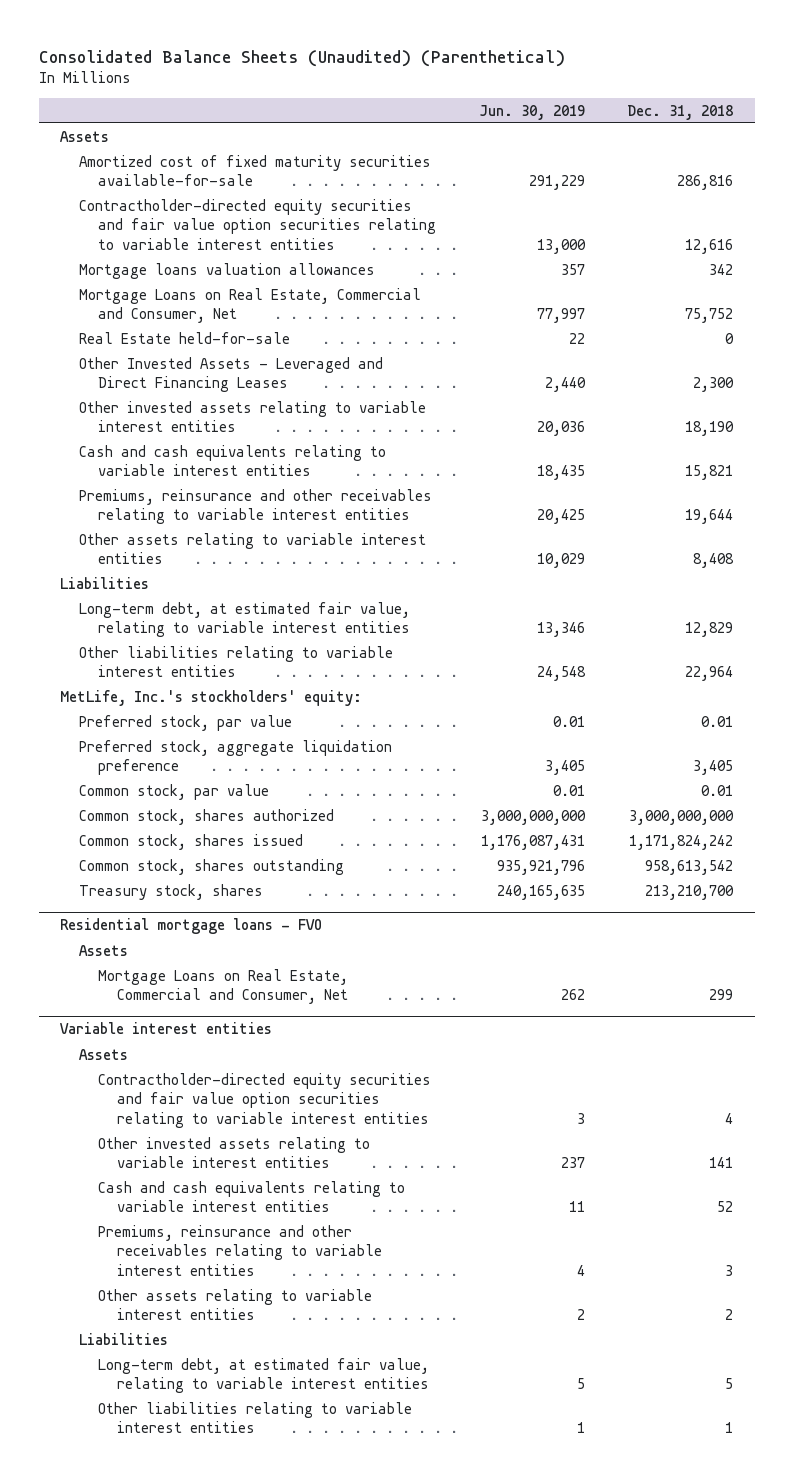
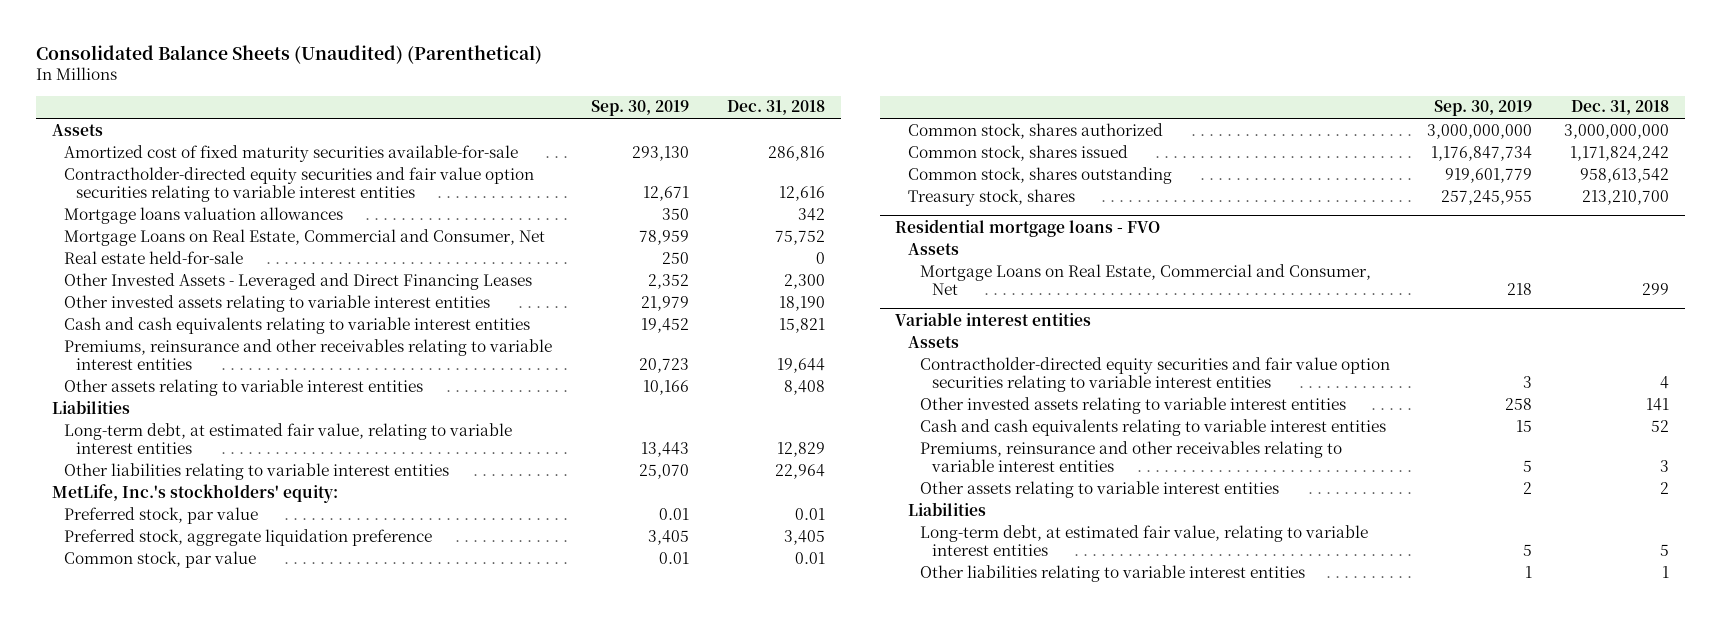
[478,104,585,120] Jun. 30, 2019 -> none
none -> [590,100,689,117] Sep. 30, 2019
[79,331,291,344] Real Estate held-for-sale -> [63,250,243,264] Real estate held-for-sale

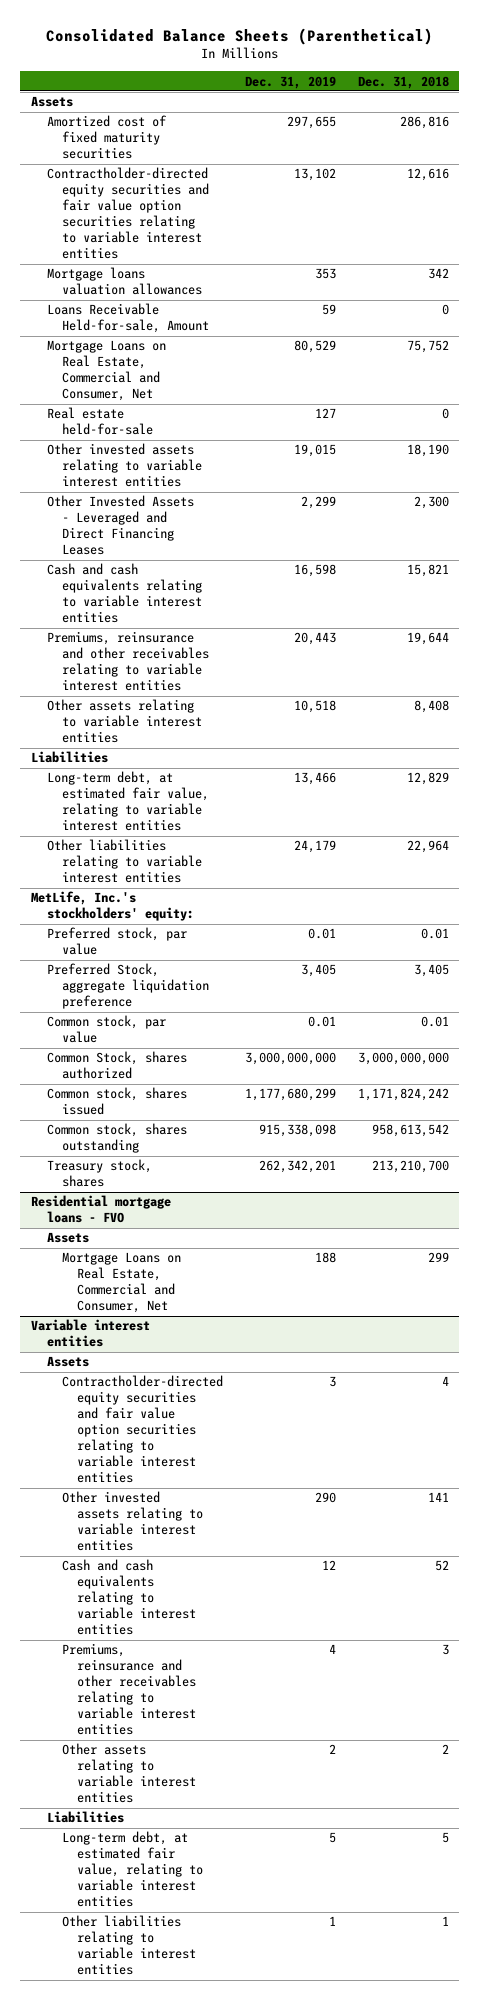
[35,44,542,64] Consolidated Balance Sheets (Unaudited) (Parenthetical) -> [45,27,433,45] Consolidated Balance Sheets (Parenthetical)
[590,100,689,117] Sep. 30, 2019 -> none
none -> [244,75,336,89] Dec. 31, 2019
[63,144,518,162] Amortized cost of fixed maturity securities available-for-sale -> [46,115,167,160] Amortized cost of fixed maturity securities
none -> [46,303,209,334] Loans Receivable Held-for-sale, Amount
[63,272,532,290] Other Invested Assets - Leveraged and Direct Financing Leases -> [46,495,194,556] Other Invested Assets - Leveraged and Direct Financing Leases
[63,528,432,546] Preferred stock, aggregate liquidation preference -> [46,963,209,1010] Preferred Stock, aggregate liquidation preference
[907,122,1163,139] Common stock, shares authorized -> [46,1051,187,1080] Common Stock, shares authorized

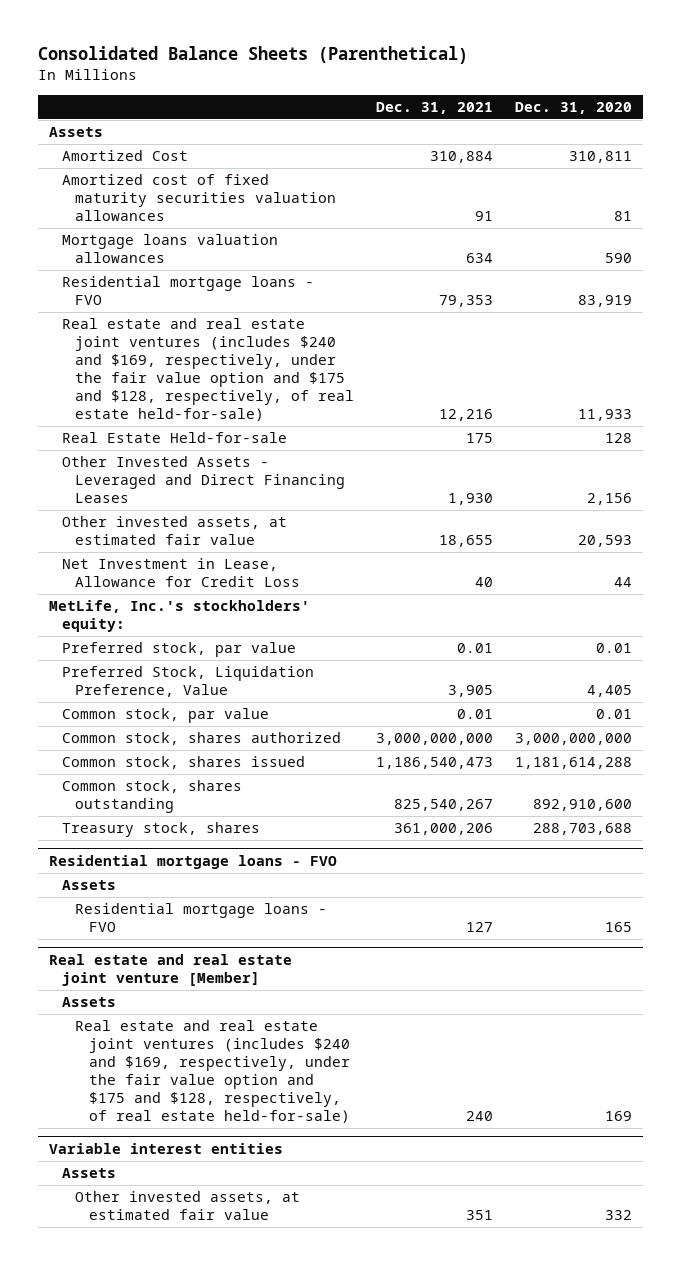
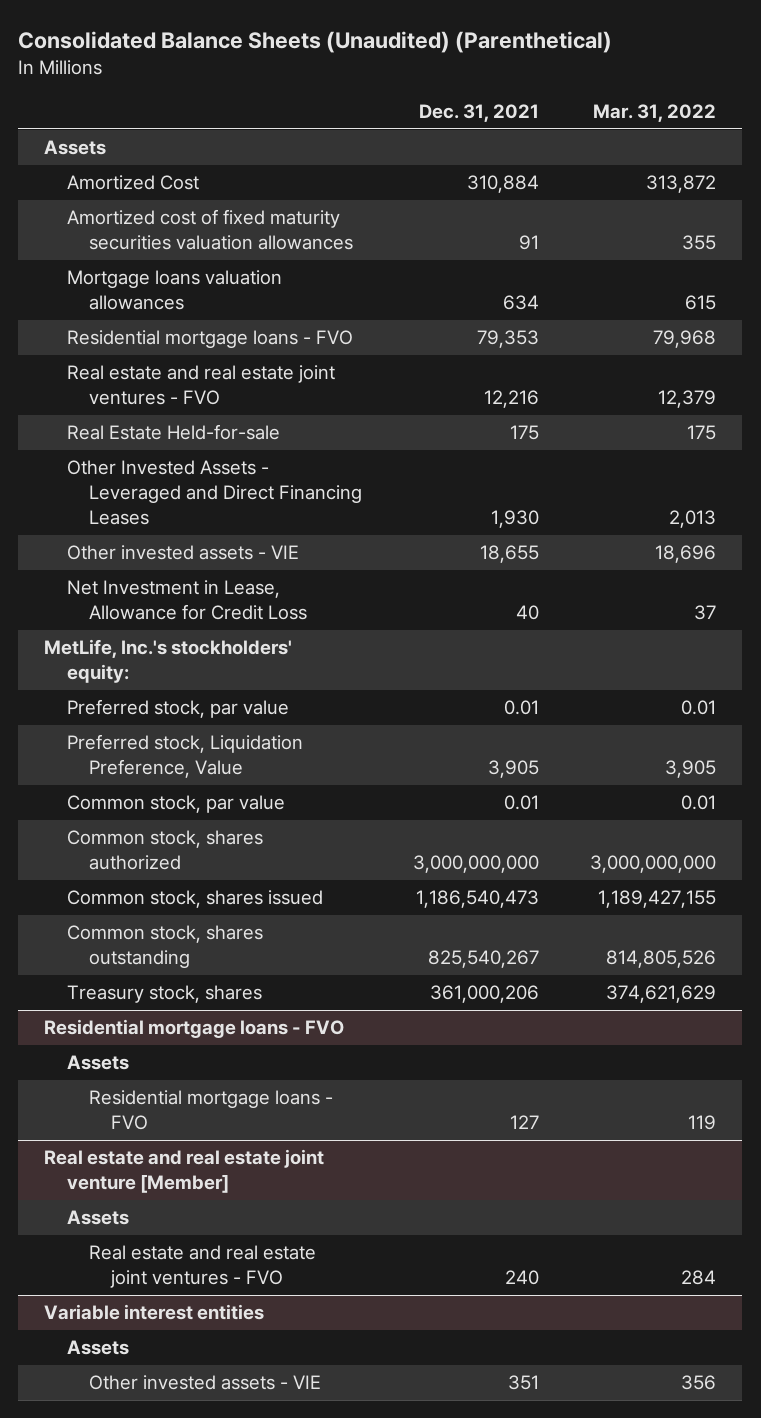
[37,46,468,65] Consolidated Balance Sheets (Parenthetical) -> [18,31,613,54] Consolidated Balance Sheets (Unaudited) (Parenthetical)
[514,102,632,115] Dec. 31, 2020 -> none
none -> [593,103,717,122] Mar. 31, 2022
[61,318,355,422] Real estate and real estate joint ventures (includes $240 and $169, respectively, under the fair value option and $175 and $128, respectively, of real estate held-for-sale) -> [66,365,335,406] Real estate and real estate joint ventures - FVO
[61,516,287,546] Other invested assets, at estimated fair value -> [66,545,299,561] Other invested assets - VIE
[61,666,314,698] Preferred Stock, Liquidation Preference, Value -> [66,734,303,779] Preferred stock, Liquidation Preference, Value
[75,1020,350,1124] Real estate and real estate joint ventures (includes $240 and $169, respectively, under the fair value option and $175 and $128, respectively, of real estate held-for-sale) -> [88,1245,316,1289] Real estate and real estate joint ventures - FVO
[75,1191,301,1221] Other invested assets, at estimated fair value -> [88,1375,321,1391] Other invested assets - VIE

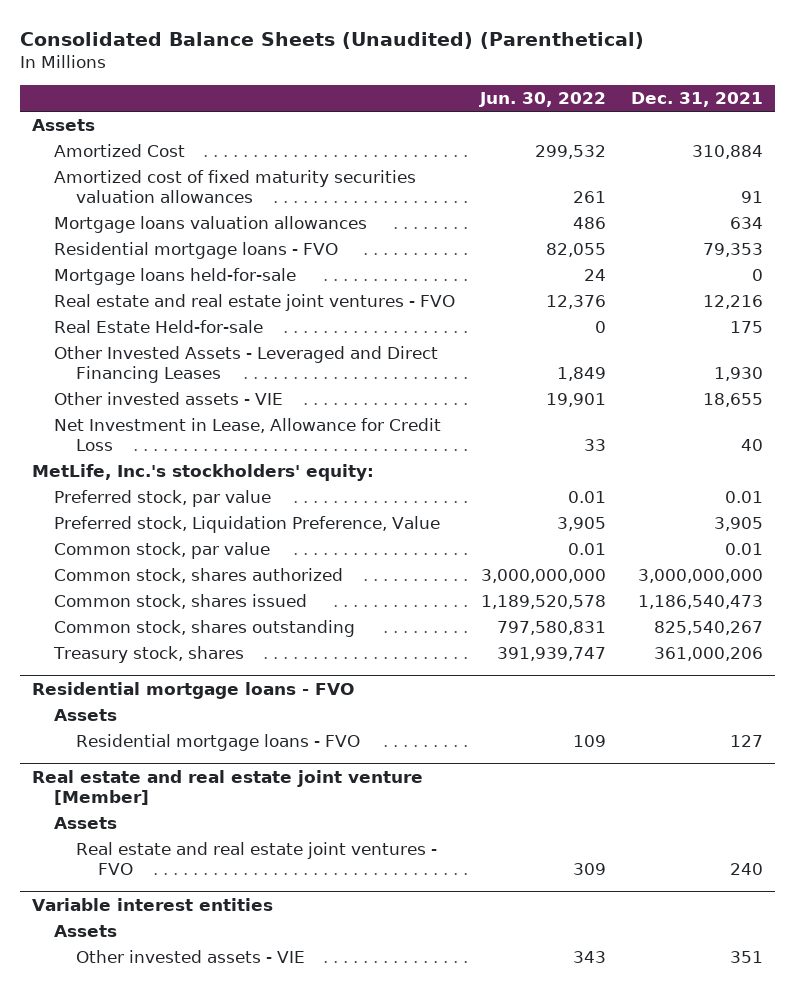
[593,103,717,122] Mar. 31, 2022 -> none
none -> [478,92,606,108] Jun. 30, 2022
none -> [54,268,297,286] Mortgage loans held-for-sale

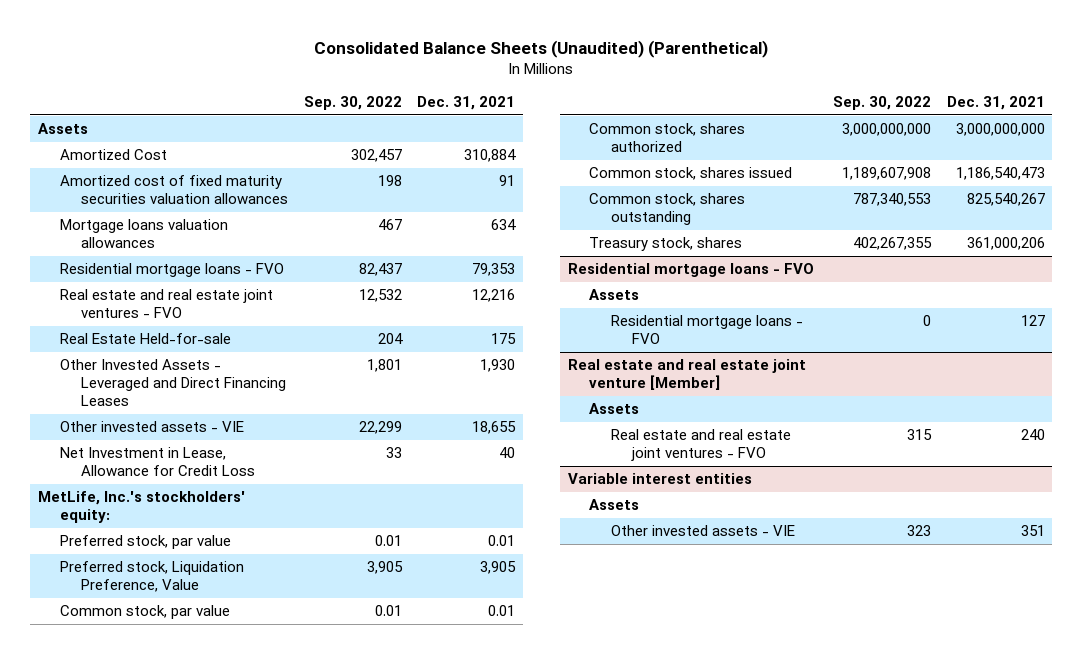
[478,92,606,108] Jun. 30, 2022 -> none
none -> [303,95,402,110] Sep. 30, 2022
[54,268,297,286] Mortgage loans held-for-sale -> none

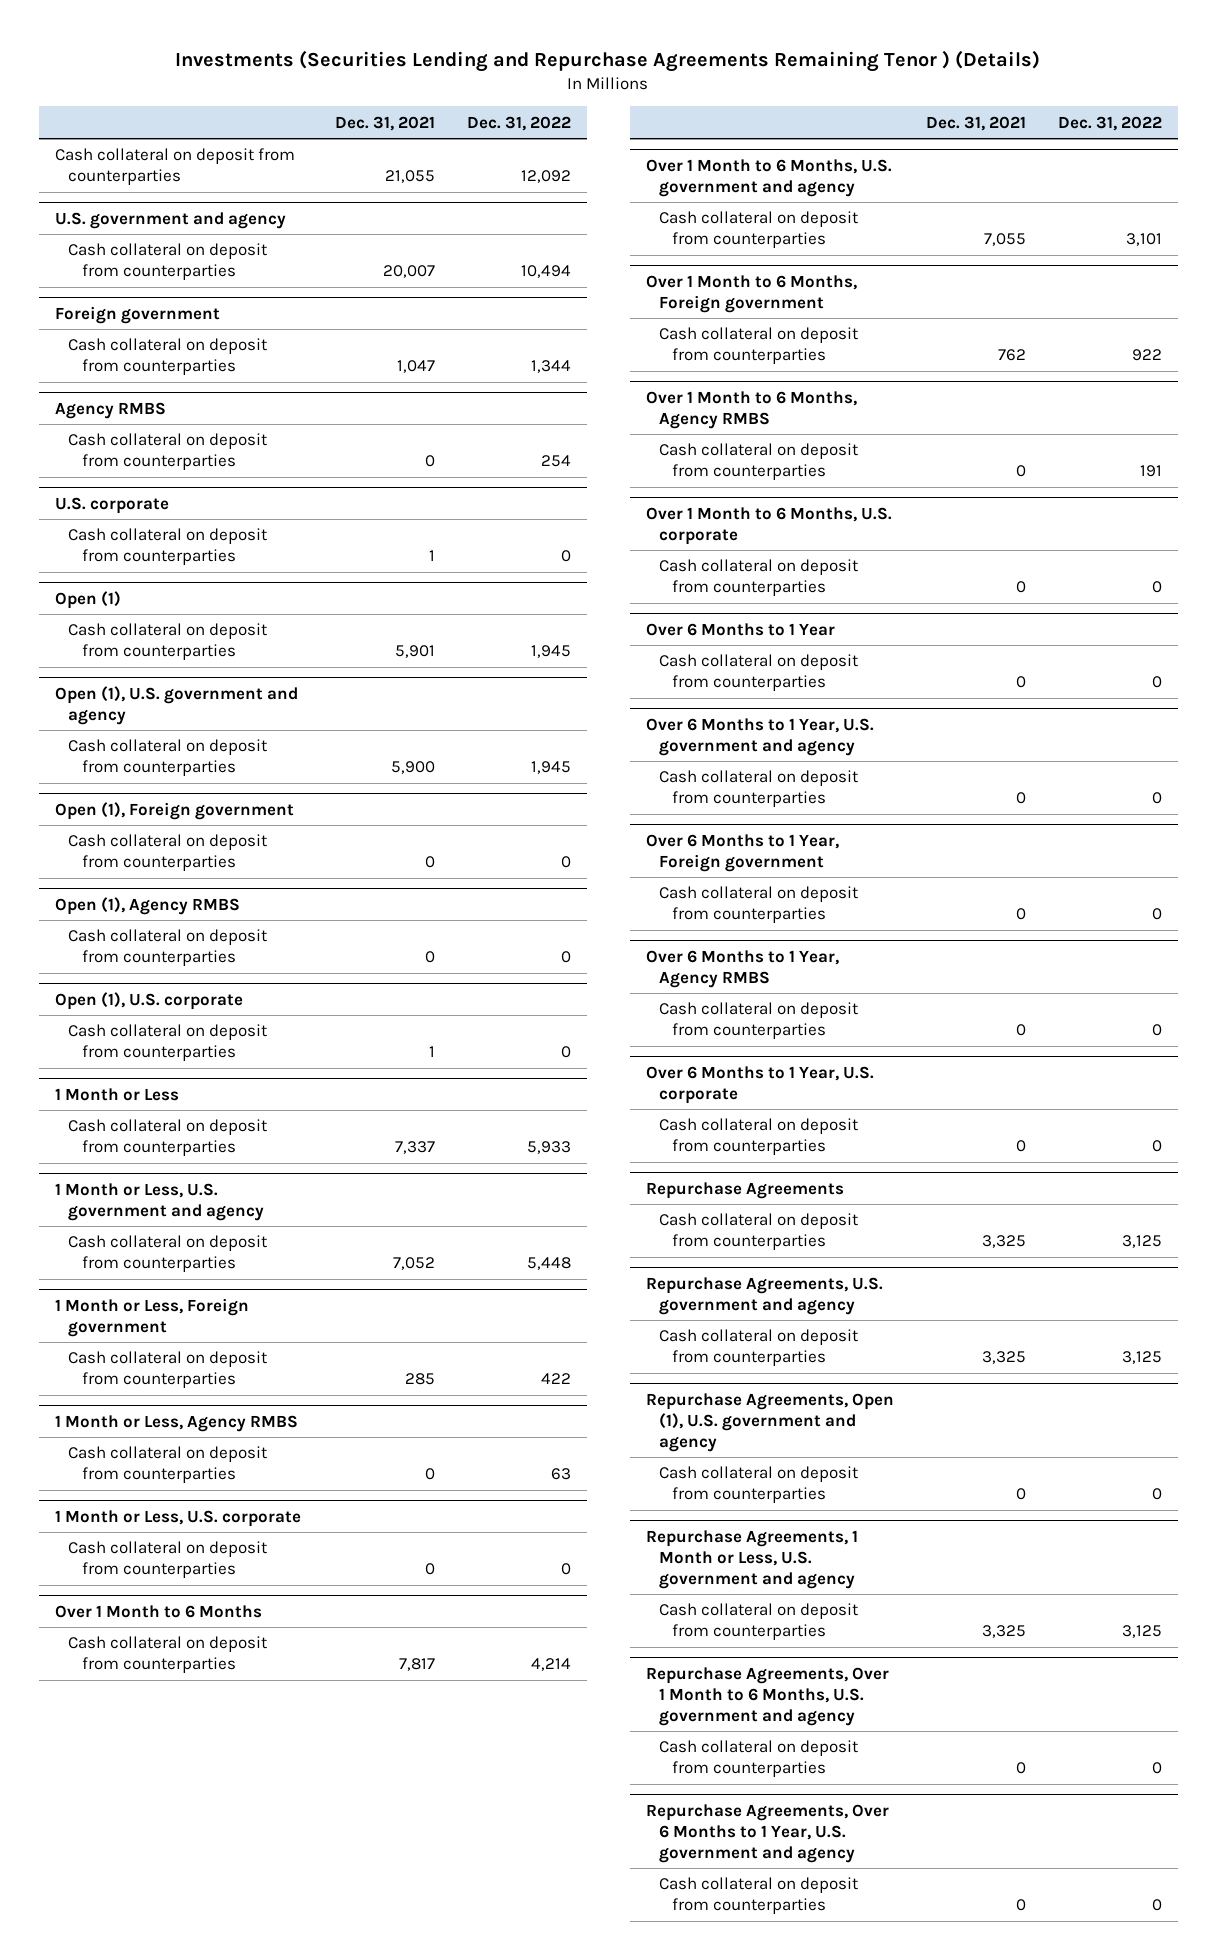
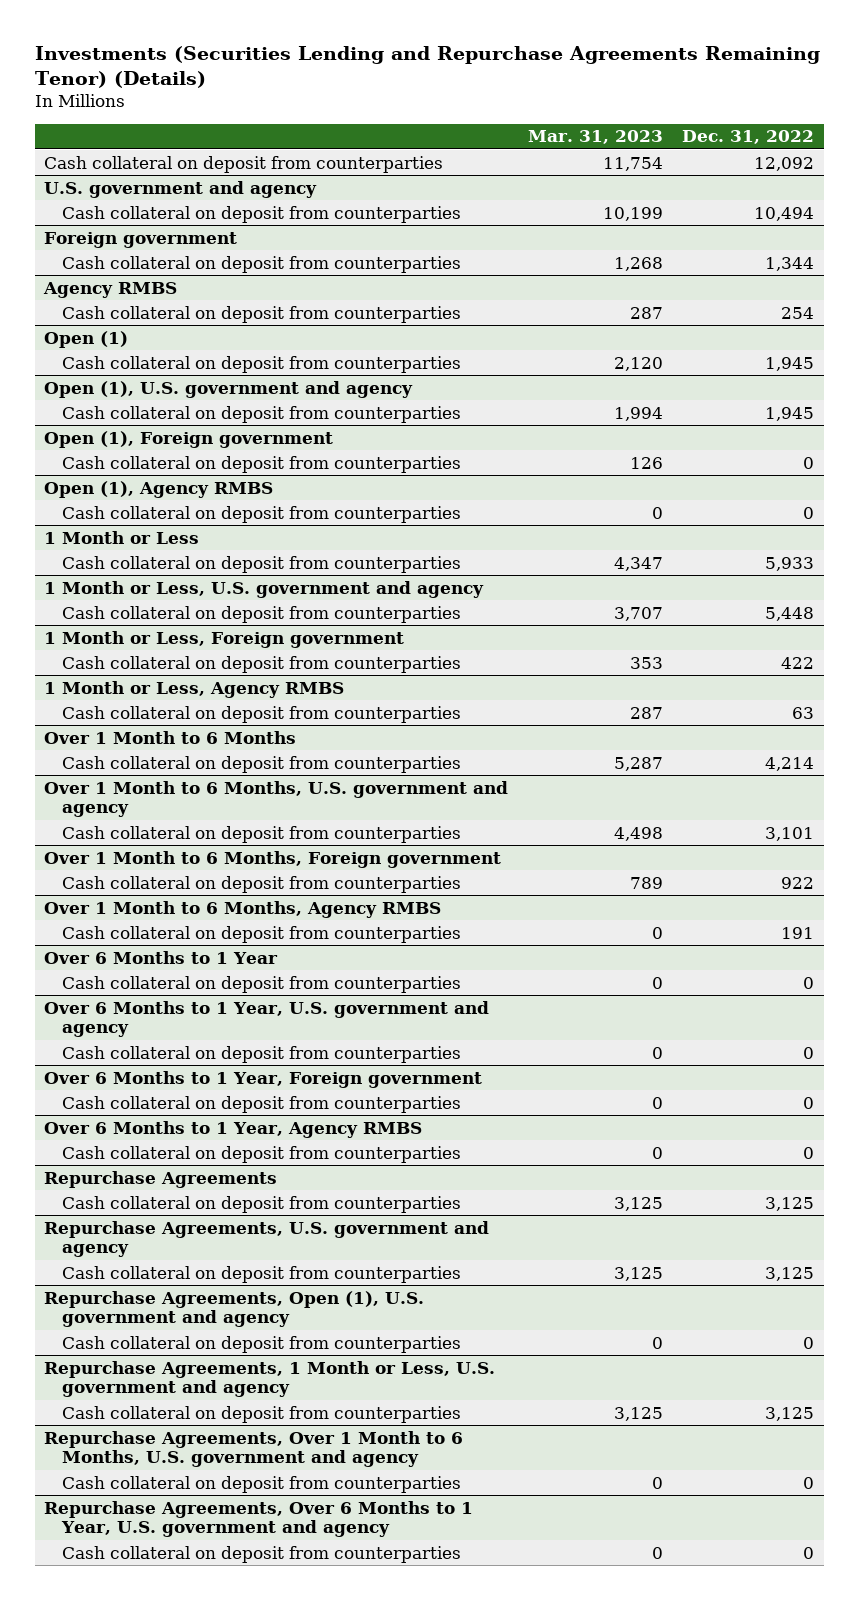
[175,49,1041,72] Investments (Securities Lending and Repurchase Agreements Remaining Tenor ) (Details) -> [34,45,820,89] Investments (Securities Lending and Repurchase Agreements Remaining Tenor) (Details)
[334,115,435,131] Dec. 31, 2021 -> none
none -> [527,130,663,145] Mar. 31, 2023
[55,496,170,514] U.S. corporate -> none
[68,528,268,566] Cash collateral on deposit from counterparties -> none
[55,991,244,1010] Open (1), U.S. corporate -> none
[68,1024,268,1062] Cash collateral on deposit from counterparties -> none
[55,1509,302,1527] 1 Month or Less, U.S. corporate -> none
[68,1541,268,1579] Cash collateral on deposit from counterparties -> none
[645,506,892,545] Over 1 Month to 6 Months, U.S. corporate -> none
[659,559,859,597] Cash collateral on deposit from counterparties -> none
[645,1065,874,1104] Over 6 Months to 1 Year, U.S. corporate -> none
[659,1118,859,1156] Cash collateral on deposit from counterparties -> none

